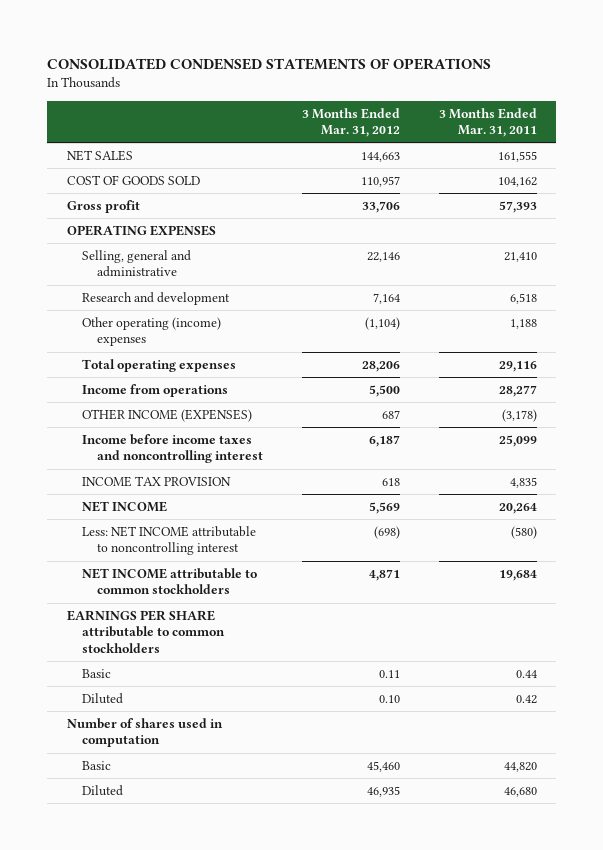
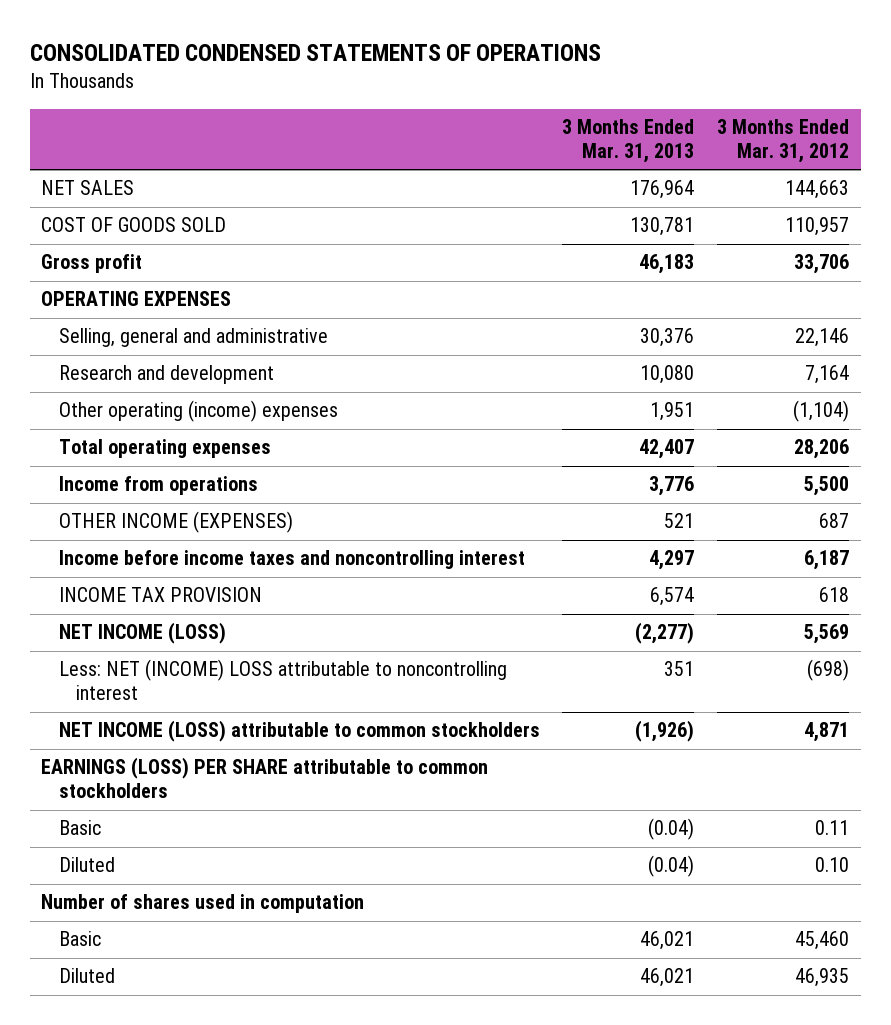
[438,107,537,138] 3 Months Ended Mar. 31, 2011 -> none
none -> [562,119,695,164] 3 Months Ended Mar. 31, 2013
[81,501,167,513] NET INCOME -> [58,622,226,645] NET INCOME (LOSS)
[81,526,256,556] Less: NET INCOME attributable to noncontrolling interest -> [58,659,507,701] Less: NET (INCOME) LOSS attributable to noncontrolling interest
[81,568,257,595] NET INCOME attributable to common stockholders -> [58,720,540,743] NET INCOME (LOSS) attributable to common stockholders
[66,610,225,653] EARNINGS PER SHARE attributable to common stockholders -> [41,757,489,799] EARNINGS (LOSS) PER SHARE attributable to common stockholders

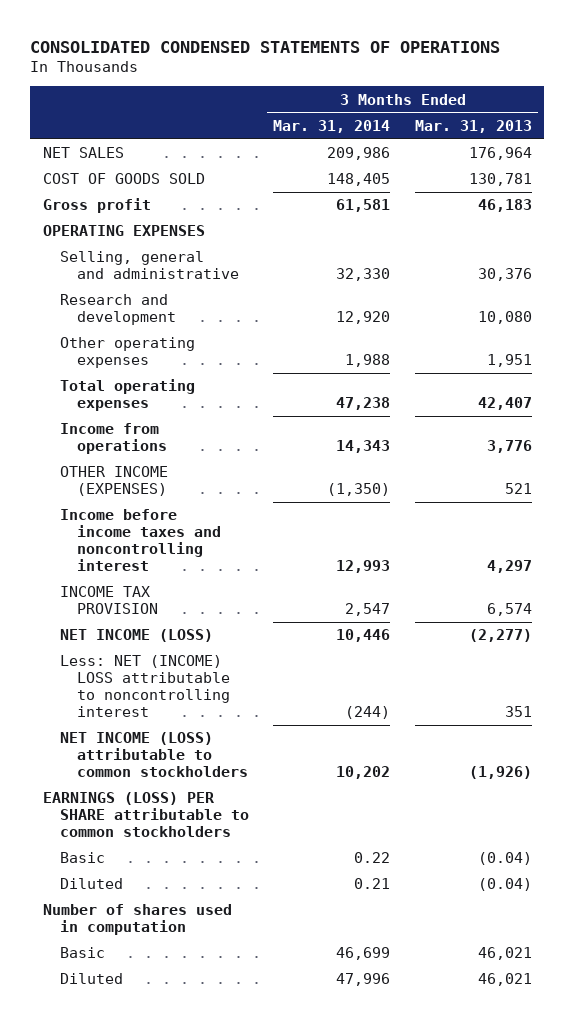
[717,119,850,164] 3 Months Ended Mar. 31, 2012 -> none
none -> [273,119,391,133] Mar. 31, 2014
[58,400,338,423] Other operating (income) expenses -> [59,337,195,369] Other operating expenses

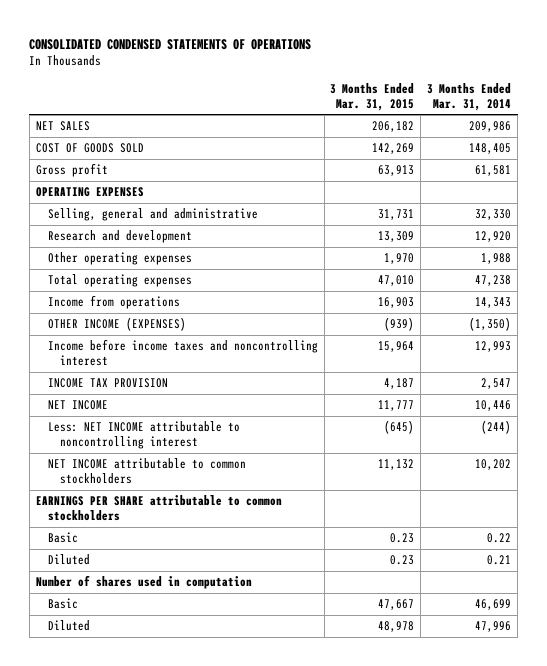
[414,119,532,133] Mar. 31, 2013 -> none
none -> [330,83,415,111] 3 Months Ended Mar. 31, 2015
[59,629,213,643] NET INCOME (LOSS) -> [47,400,108,411] NET INCOME
[59,655,230,718] Less: NET (INCOME) LOSS attributable to noncontrolling interest -> [47,421,240,449] Less: NET INCOME attributable to noncontrolling interest
[59,732,248,778] NET INCOME (LOSS) attributable to common stockholders -> [47,458,246,484] NET INCOME attributable to common stockholders
[42,792,249,838] EARNINGS (LOSS) PER SHARE attributable to common stockholders -> [35,495,282,521] EARNINGS PER SHARE attributable to common stockholders

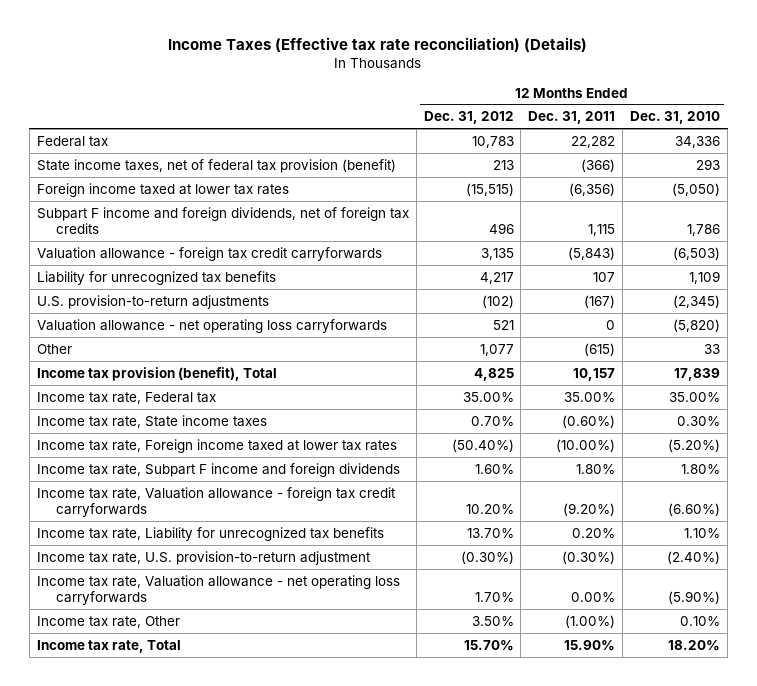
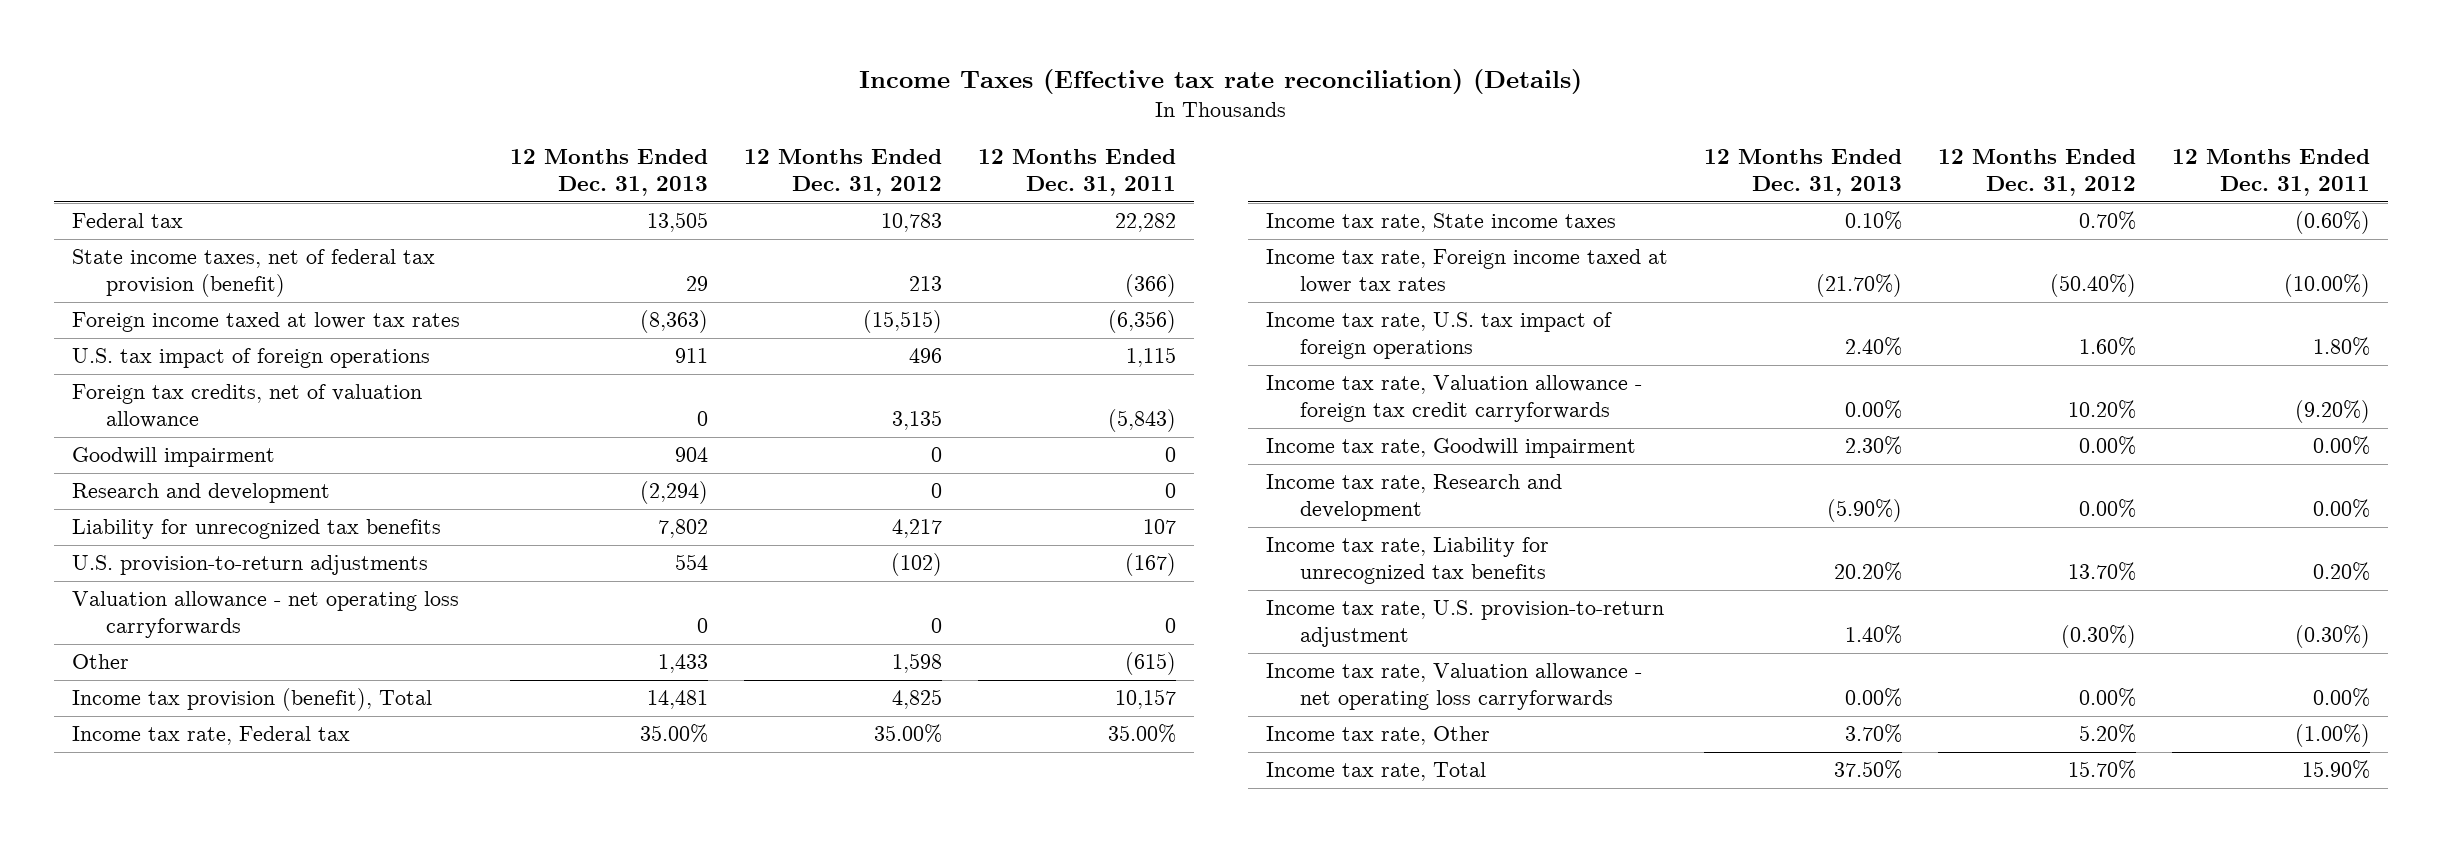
[630,111,721,125] Dec. 31, 2010 -> none
none -> [510,149,709,197] 12 Months Ended Dec. 31, 2013
[36,206,409,234] Subpart F income and foreign dividends, net of foreign tax credits -> [72,348,431,369] U.S. tax impact of foreign operations
[36,246,382,261] Valuation allowance - foreign tax credit carryforwards -> [72,384,423,429] Foreign tax credits, net of valuation allowance
none -> [72,447,276,468] Goodwill impairment
none -> [72,483,331,504] Research and development
[492,319,514,330] 521 -> [931,618,943,634] 0
[479,343,514,356] 1,077 -> [892,653,943,674] 1,598
[36,462,400,477] Income tax rate, Subpart F income and foreign dividends -> [1266,312,1613,360] Income tax rate, U.S. tax impact of foreign operations
none -> [1266,438,1637,459] Income tax rate, Goodwill impairment
none -> [1266,474,1563,522] Income tax rate, Research and development
[474,591,514,602] 1.70% -> [2079,688,2137,708] 0.00%
[471,615,514,626] 3.50% -> [2079,724,2137,744] 5.20%

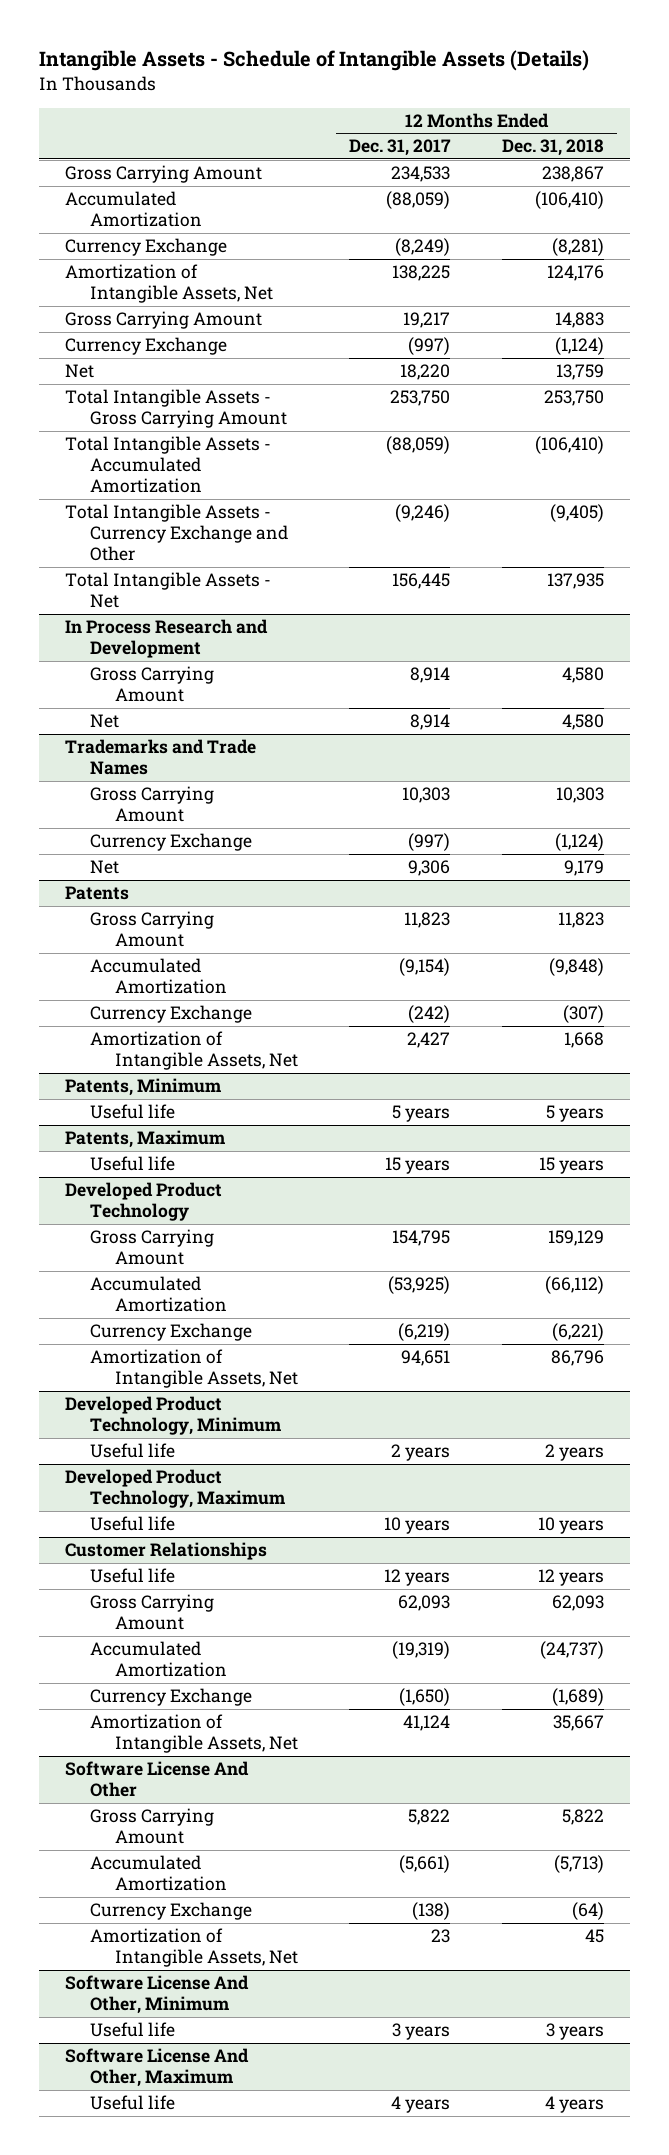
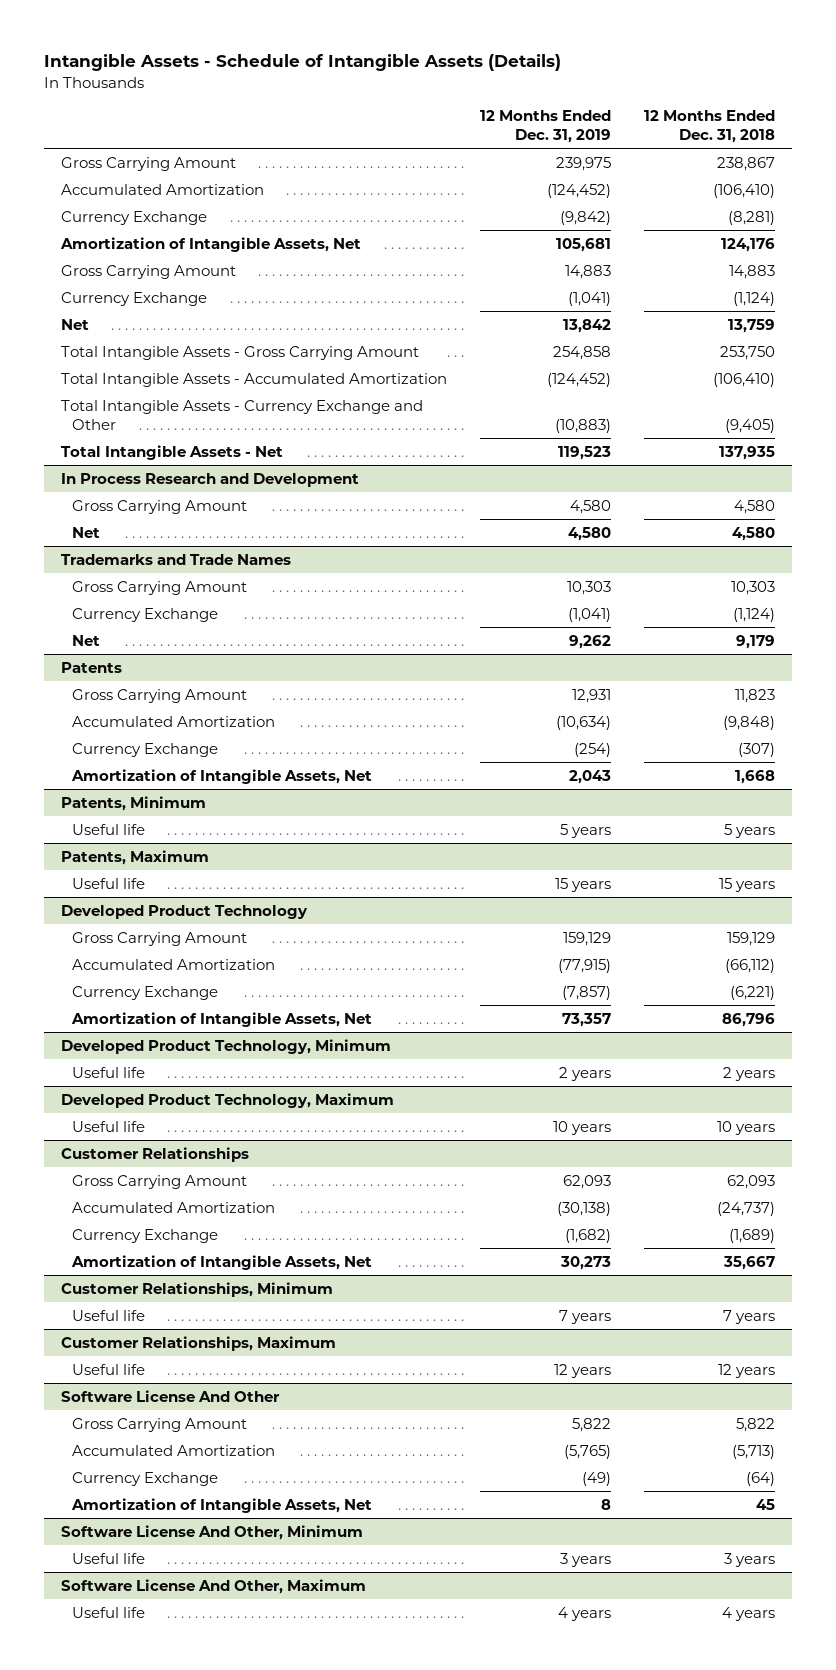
[349,139,452,157] Dec. 31, 2017 -> none
none -> [480,109,612,143] 12 Months Ended Dec. 31, 2019
[89,1568,175,1584] Useful life -> none
none -> [60,1281,333,1297] Customer Relationships, Minimum
none -> [71,1309,145,1321] Useful life
none -> [60,1335,336,1351] Customer Relationships, Maximum
none -> [71,1363,145,1375] Useful life

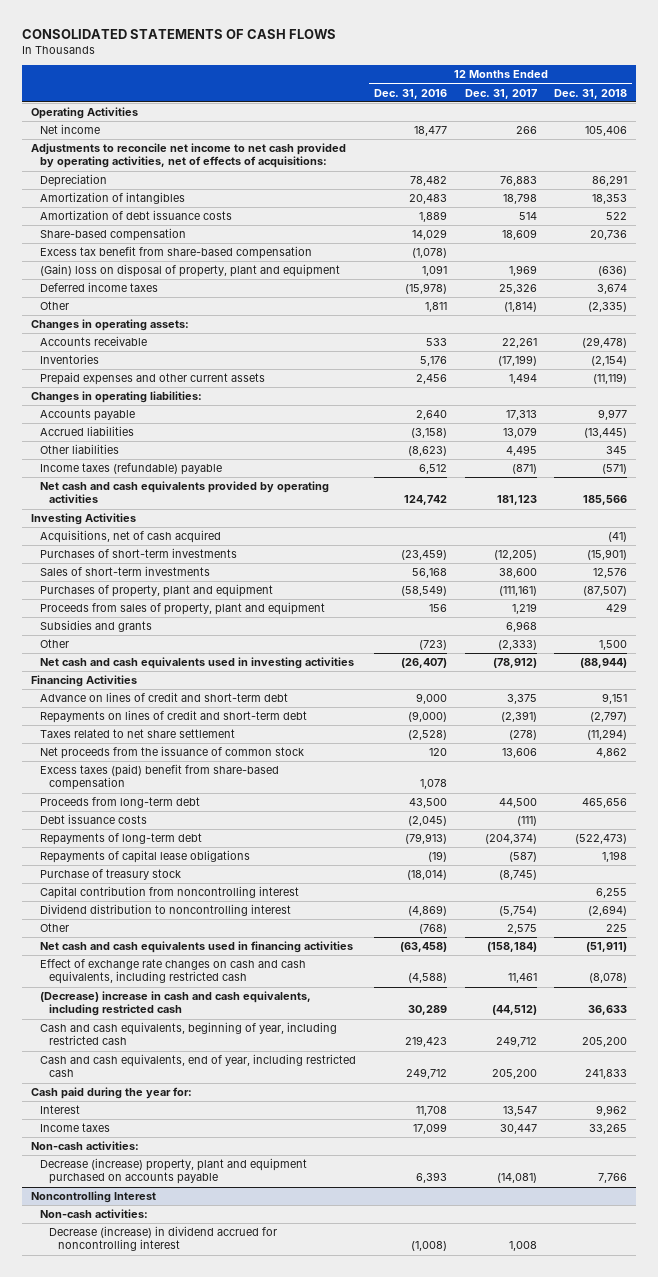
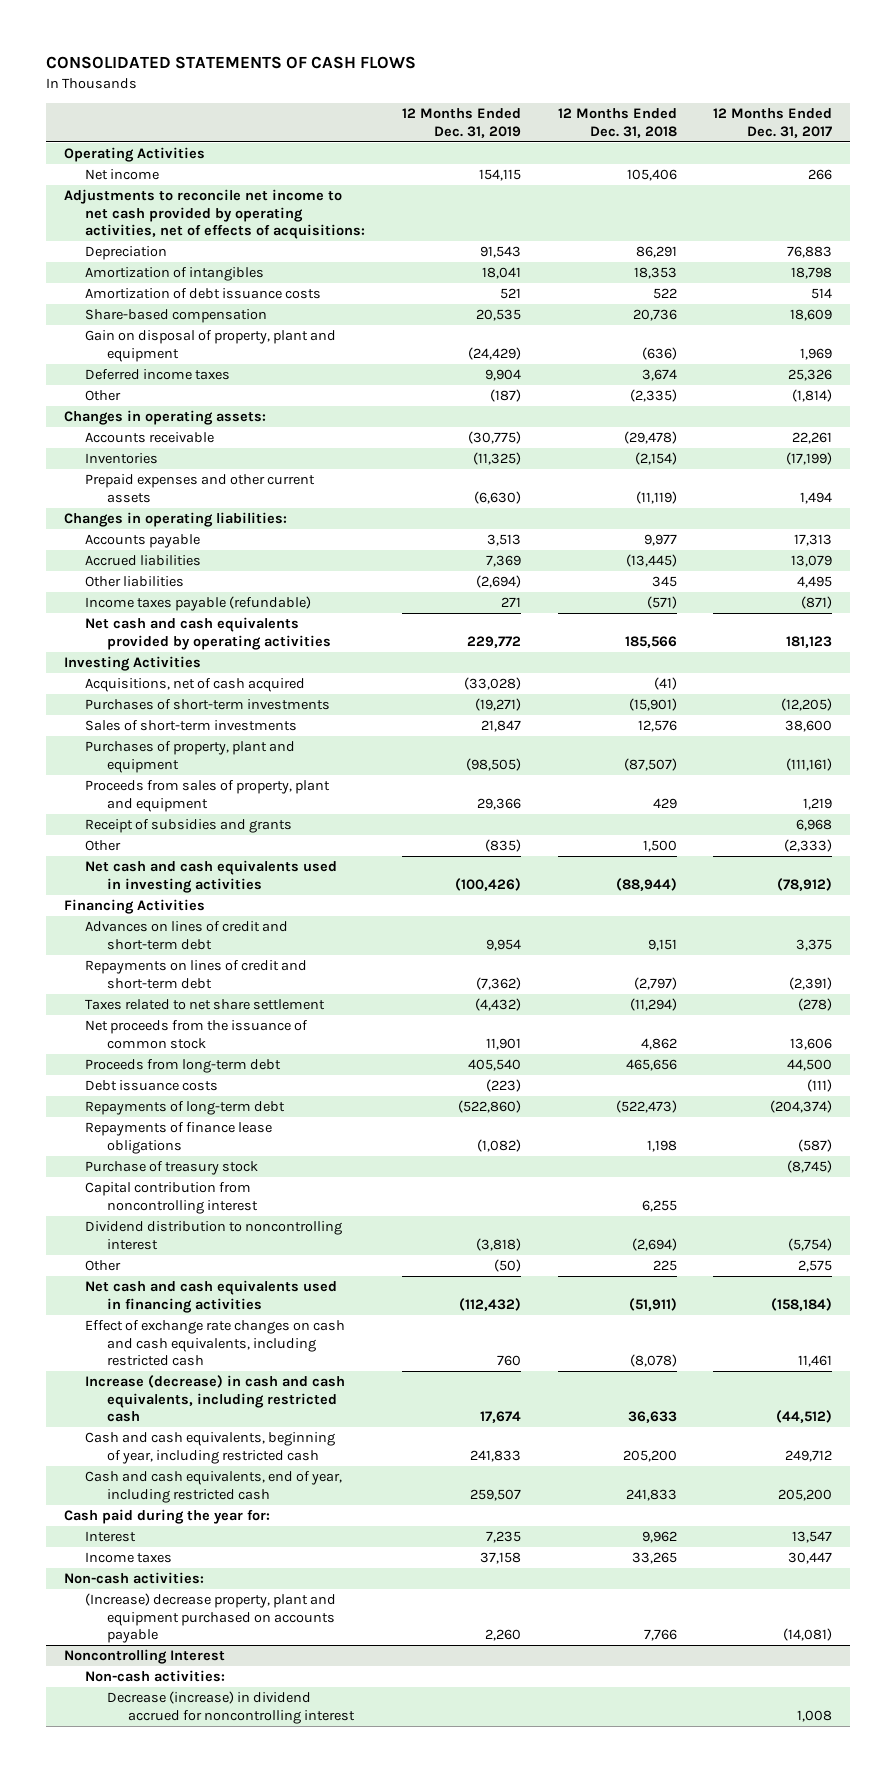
[373,88,447,99] Dec. 31, 2016 -> none
none -> [401,108,521,138] 12 Months Ended Dec. 31, 2019
[39,246,312,260] Excess tax benefit from share-based compensation -> none
[39,264,340,278] (Gain) loss on disposal of property, plant and equipment -> [85,330,337,362] Gain on disposal of property, plant and equipment
[39,463,222,476] Income taxes (refundable) payable -> [85,596,312,612] Income taxes payable (refundable)
[39,620,152,633] Subsidies and grants -> [85,819,293,834] Receipt of subsidies and grants
[39,692,288,703] Advance on lines of credit and short-term debt -> [85,921,289,950] Advances on lines of credit and short-term debt
[39,764,279,791] Excess taxes (paid) benefit from share-based compensation -> none
[39,850,250,864] Repayments of capital lease obligations -> [85,1122,273,1154] Repayments of finance lease obligations
[39,991,311,1017] (Decrease) increase in cash and cash equivalents, including restricted cash -> [85,1375,346,1422] Increase (decrease) in cash and cash equivalents, including restricted cash
[39,1158,307,1185] Decrease (increase) property, plant and equipment purchased on accounts payable -> [85,1593,337,1643] (Increase) decrease property, plant and equipment purchased on accounts payable

